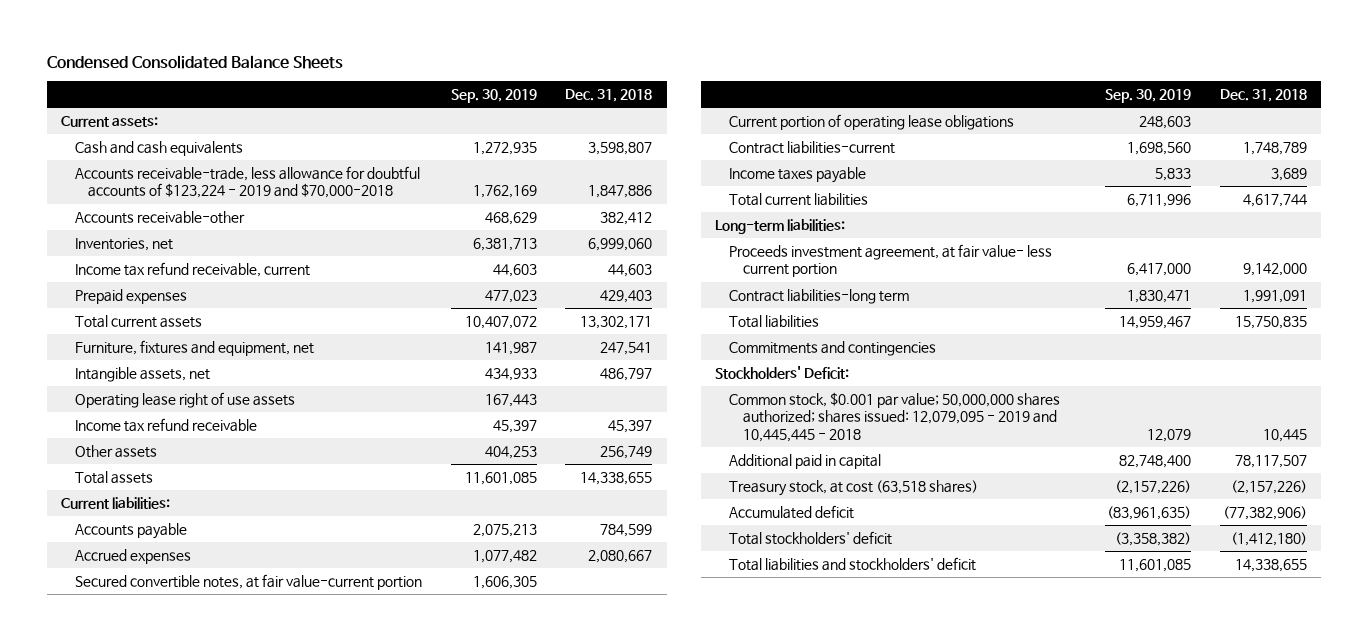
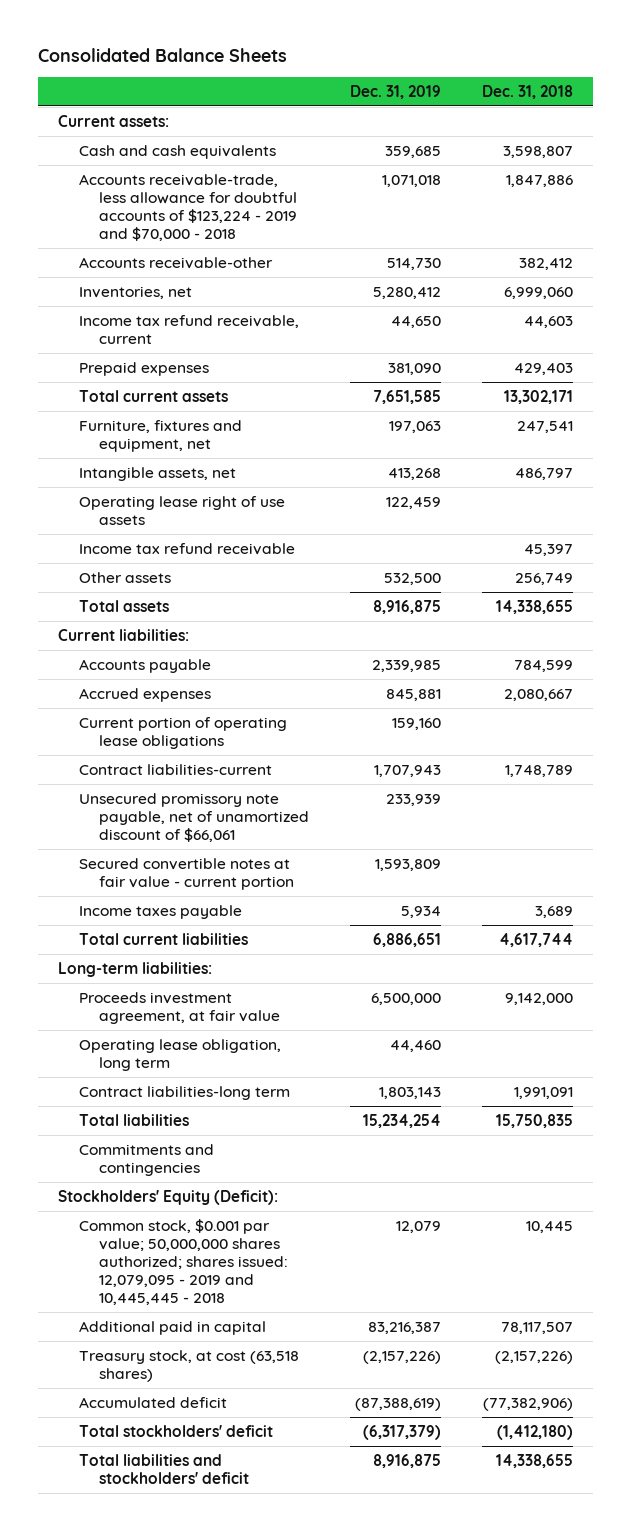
[46,54,343,69] Condensed Consolidated Balance Sheets -> [37,47,287,62] Consolidated Balance Sheets
[450,89,537,104] Sep. 30, 2019 -> none
none -> [350,84,442,99] Dec. 31, 2019
[74,165,420,199] Accounts receivable-trade, less allowance for doubtful accounts of $123,224 - 2019 and $70,000-2018 -> [78,173,298,241] Accounts receivable-trade, less allowance for doubtful accounts of $123,224 - 2019 and $70,000 - 2018
[74,573,422,590] Secured convertible notes, at fair value-current portion -> none
none -> [78,792,310,842] Unsecured promissory note payable, net of unamortized discount of $66,061
none -> [78,857,295,890] Secured convertible notes at fair value - current portion
[729,243,1053,278] Proceeds investment agreement, at fair value- less current portion -> [78,991,281,1024] Proceeds investment agreement, at fair value
none -> [78,1038,281,1071] Operating lease obligation, long term
[715,365,850,379] Stockholders' Deficit: -> [57,1189,278,1205] Stockholders' Equity (Deficit):

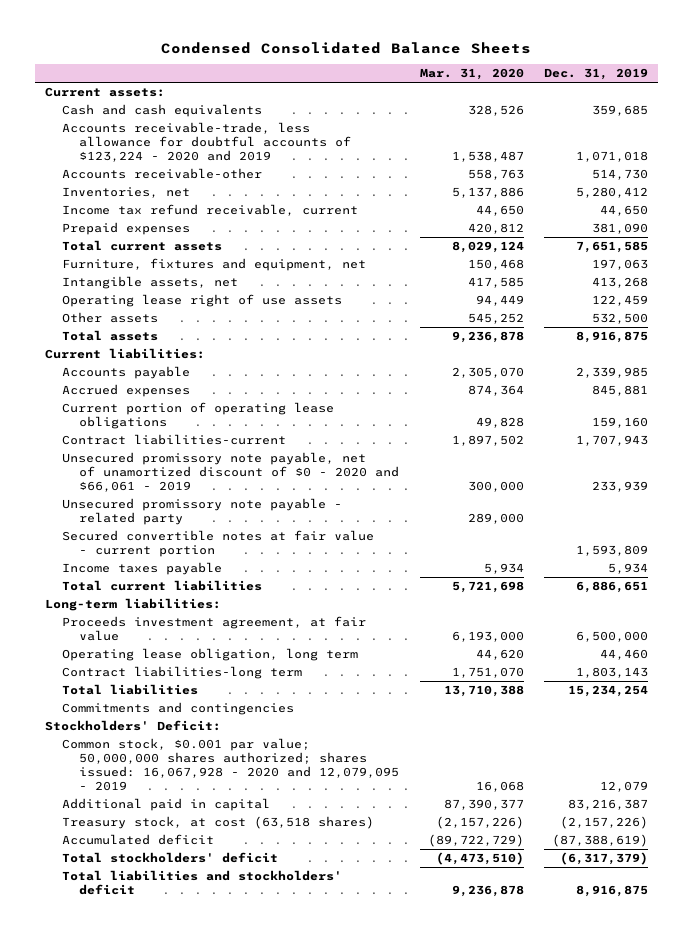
[37,47,287,62] Consolidated Balance Sheets -> [161,41,532,54] Condensed Consolidated Balance Sheets
[481,84,573,99] Dec. 31, 2018 -> none
none -> [419,68,524,81] Mar. 31, 2020
[78,173,298,241] Accounts receivable-trade, less allowance for doubtful accounts of $123,224 - 2019 and $70,000 - 2018 -> [62,122,352,162] Accounts receivable-trade, less allowance for doubtful accounts of $123,224 - 2020 and 2019
[78,542,295,555] Income tax refund receivable -> none
[78,792,310,842] Unsecured promissory note payable, net of unamortized discount of $66,061 -> [62,452,400,492] Unsecured promissory note payable, net of unamortized discount of $0 - 2020 and $66,061 - 2019
none -> [62,498,343,525] Unsecured promissory note payable - related party
[57,1189,278,1205] Stockholders' Equity (Deficit): -> [44,720,221,732] Stockholders' Deficit:
[78,1218,289,1305] Common stock, $0.001 par value; 50,000,000 shares authorized; shares issued: 12,079,095 - 2019 and 10,445,445 - 2018 -> [62,738,400,791] Common stock, $0.001 par value; 50,000,000 shares authorized; shares issued: 16,067,928 - 2020 and 12,079,095 - 2019

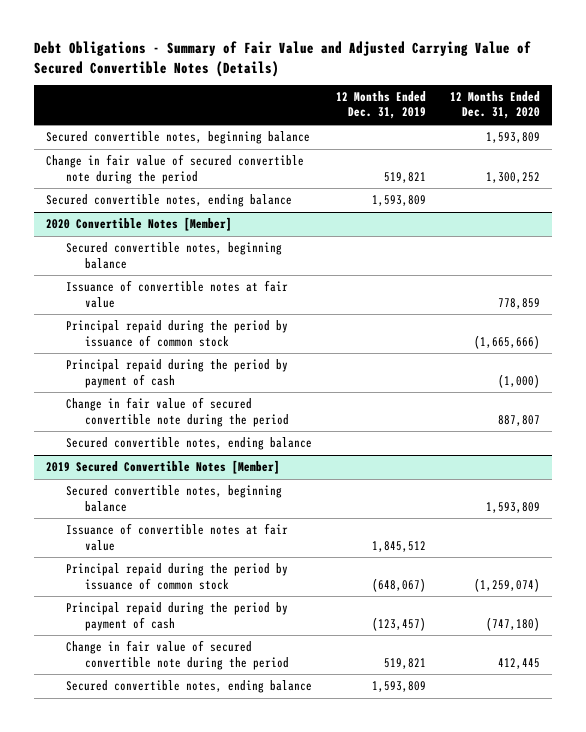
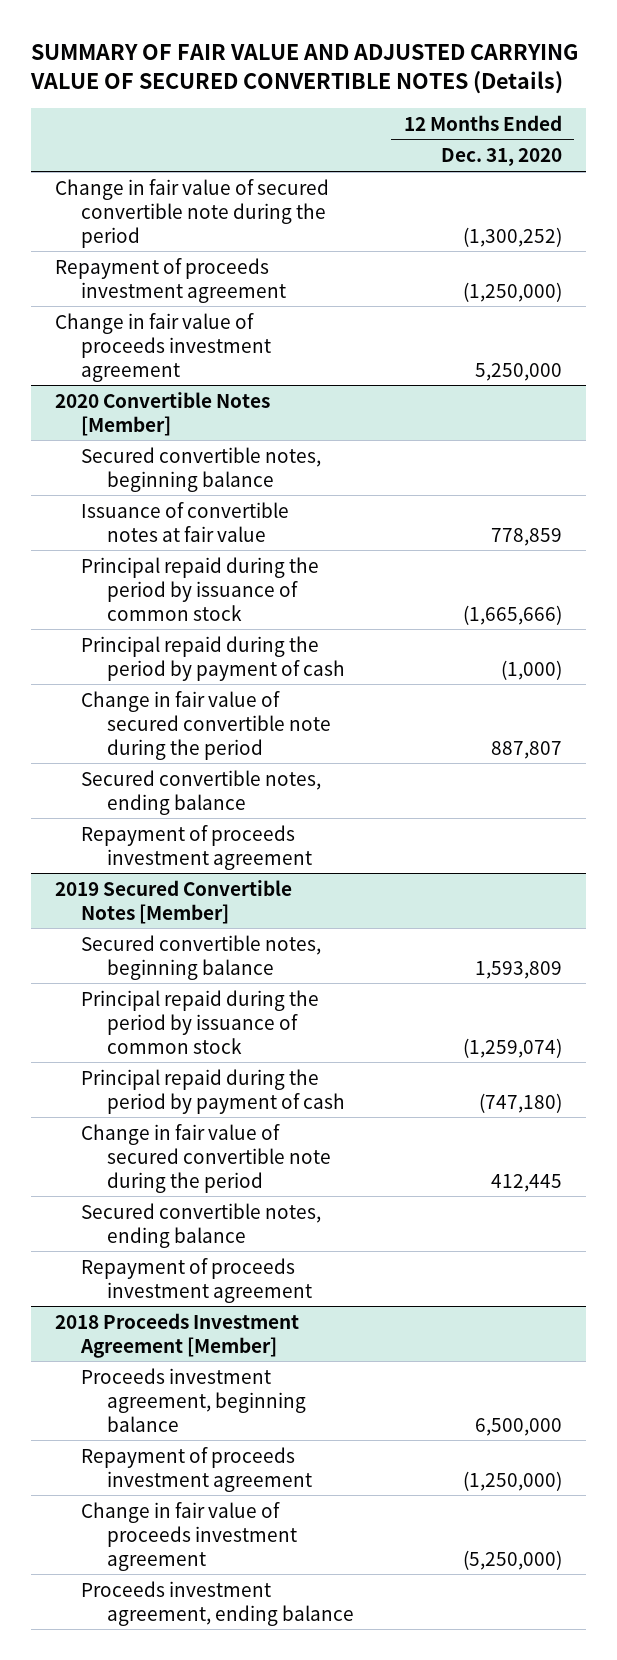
[34,41,532,77] Debt Obligations - Summary of Fair Value and Adjusted Carrying Value of Secured Convertible Notes (Details) -> [29,44,578,95] SUMMARY OF FAIR VALUE AND ADJUSTED CARRYING VALUE OF SECURED CONVERTIBLE NOTES (Details)
[335,91,426,120] 12 Months Ended Dec. 31, 2019 -> none
[46,131,311,145] Secured convertible notes, beginning balance -> none
[46,194,293,208] Secured convertible notes, ending balance -> none
[486,171,541,183] 1,300,252 -> [462,226,562,247] (1,300,252)
none -> [55,257,287,303] Repayment of proceeds investment agreement
none -> [55,312,272,382] Change in fair value of proceeds investment agreement
none -> [81,824,313,870] Repayment of proceeds investment agreement
[65,523,288,551] Issuance of convertible notes at fair value -> none
none -> [81,1257,313,1303] Repayment of proceeds investment agreement
none -> [55,1312,300,1358] 2018 Proceeds Investment Agreement [Member]
none -> [81,1367,307,1432] Proceeds investment agreement, beginning balance
none -> [81,1446,313,1492] Repayment of proceeds investment agreement
none -> [81,1501,298,1571] Change in fair value of proceeds investment agreement
none -> [81,1580,355,1626] Proceeds investment agreement, ending balance

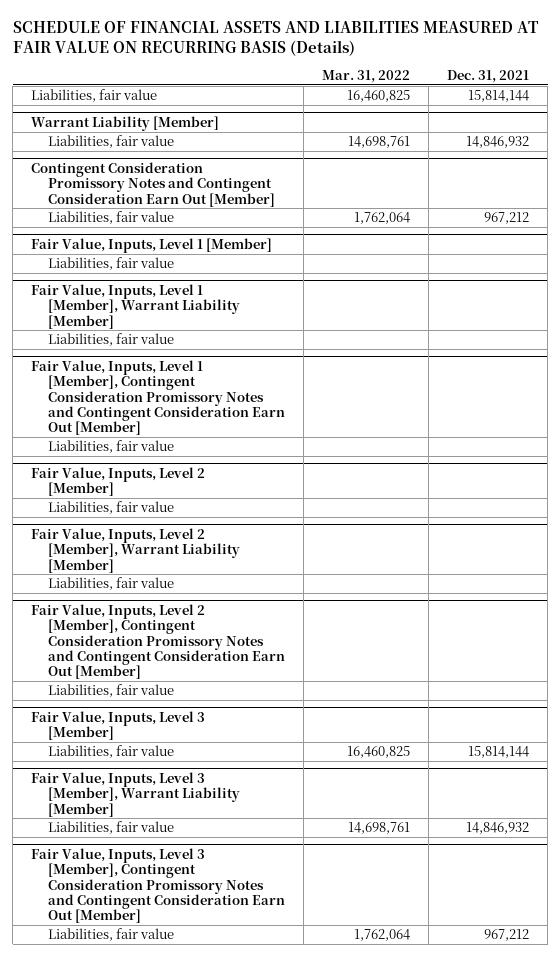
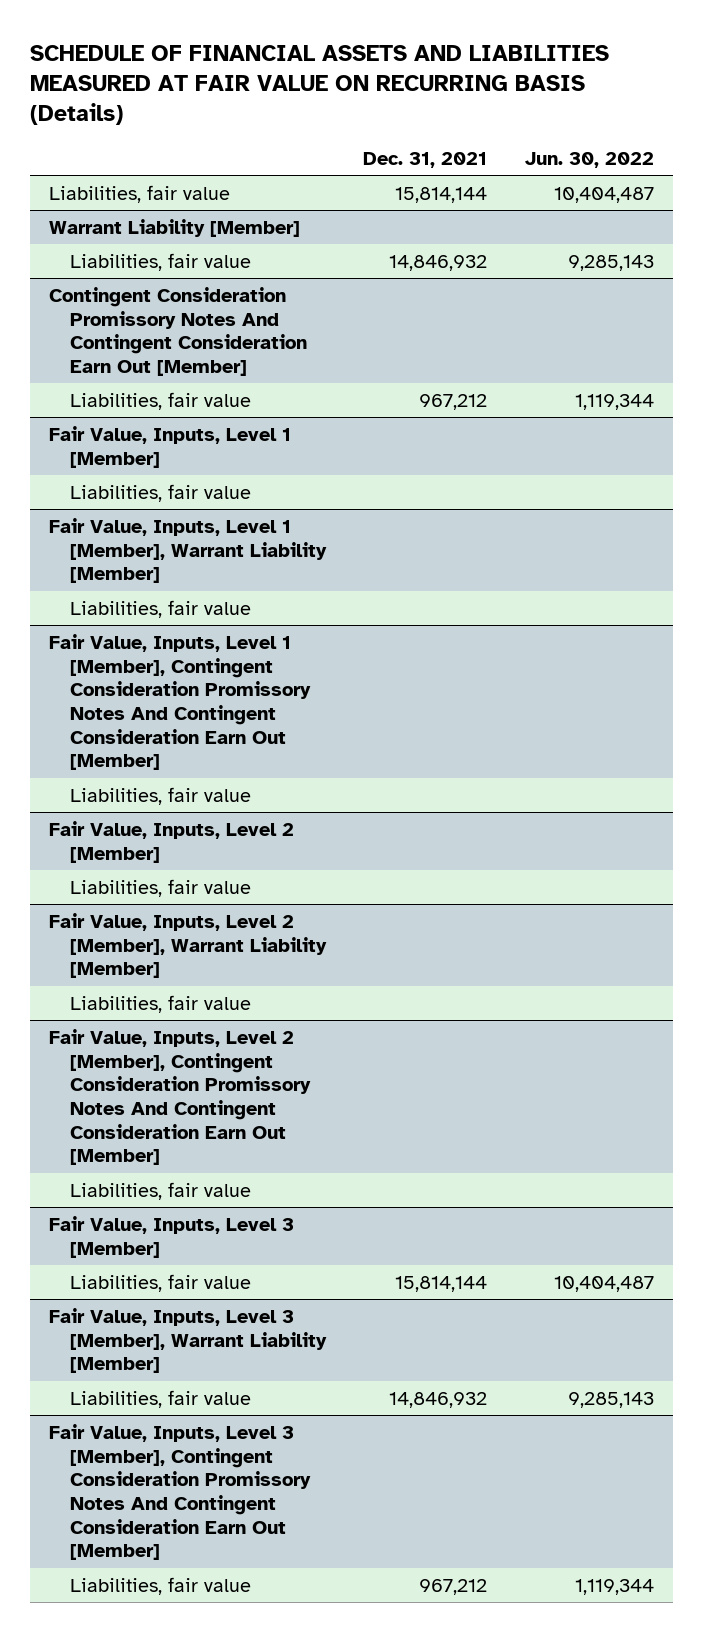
[322,70,411,84] Mar. 31, 2022 -> none
none -> [525,151,655,168] Jun. 30, 2022
[31,161,276,207] Contingent Consideration Promissory Notes and Contingent Consideration Earn Out [Member] -> [49,286,307,376] Contingent Consideration Promissory Notes And Contingent Consideration Earn Out [Member]
[31,359,286,436] Fair Value, Inputs, Level 1 [Member], Contingent Consideration Promissory Notes and Contingent Consideration Earn Out [Member] -> [49,633,311,771] Fair Value, Inputs, Level 1 [Member], Contingent Consideration Promissory Notes And Contingent Consideration Earn Out [Member]
[31,603,286,680] Fair Value, Inputs, Level 2 [Member], Contingent Consideration Promissory Notes and Contingent Consideration Earn Out [Member] -> [49,1028,311,1166] Fair Value, Inputs, Level 2 [Member], Contingent Consideration Promissory Notes And Contingent Consideration Earn Out [Member]
[31,847,286,924] Fair Value, Inputs, Level 3 [Member], Contingent Consideration Promissory Notes and Contingent Consideration Earn Out [Member] -> [49,1423,311,1561] Fair Value, Inputs, Level 3 [Member], Contingent Consideration Promissory Notes And Contingent Consideration Earn Out [Member]

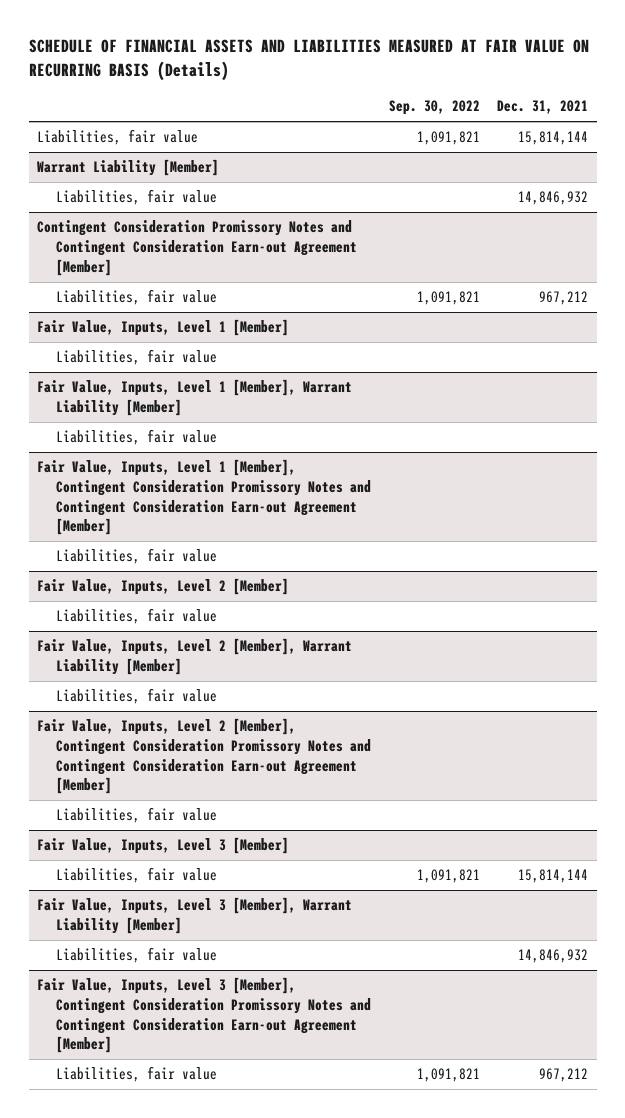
[525,151,655,168] Jun. 30, 2022 -> none
none -> [388,100,480,116] Sep. 30, 2022
[49,286,307,376] Contingent Consideration Promissory Notes And Contingent Consideration Earn Out [Member] -> [37,220,358,276] Contingent Consideration Promissory Notes and Contingent Consideration Earn-out Agreement [Member]
[49,633,311,771] Fair Value, Inputs, Level 1 [Member], Contingent Consideration Promissory Notes And Contingent Consideration Earn Out [Member] -> [37,459,372,536] Fair Value, Inputs, Level 1 [Member], Contingent Consideration Promissory Notes and Contingent Consideration Earn-out Agreement [Member]
[49,1028,311,1166] Fair Value, Inputs, Level 2 [Member], Contingent Consideration Promissory Notes And Contingent Consideration Earn Out [Member] -> [37,718,372,795] Fair Value, Inputs, Level 2 [Member], Contingent Consideration Promissory Notes and Contingent Consideration Earn-out Agreement [Member]
[49,1423,311,1561] Fair Value, Inputs, Level 3 [Member], Contingent Consideration Promissory Notes And Contingent Consideration Earn Out [Member] -> [37,977,372,1054] Fair Value, Inputs, Level 3 [Member], Contingent Consideration Promissory Notes and Contingent Consideration Earn-out Agreement [Member]

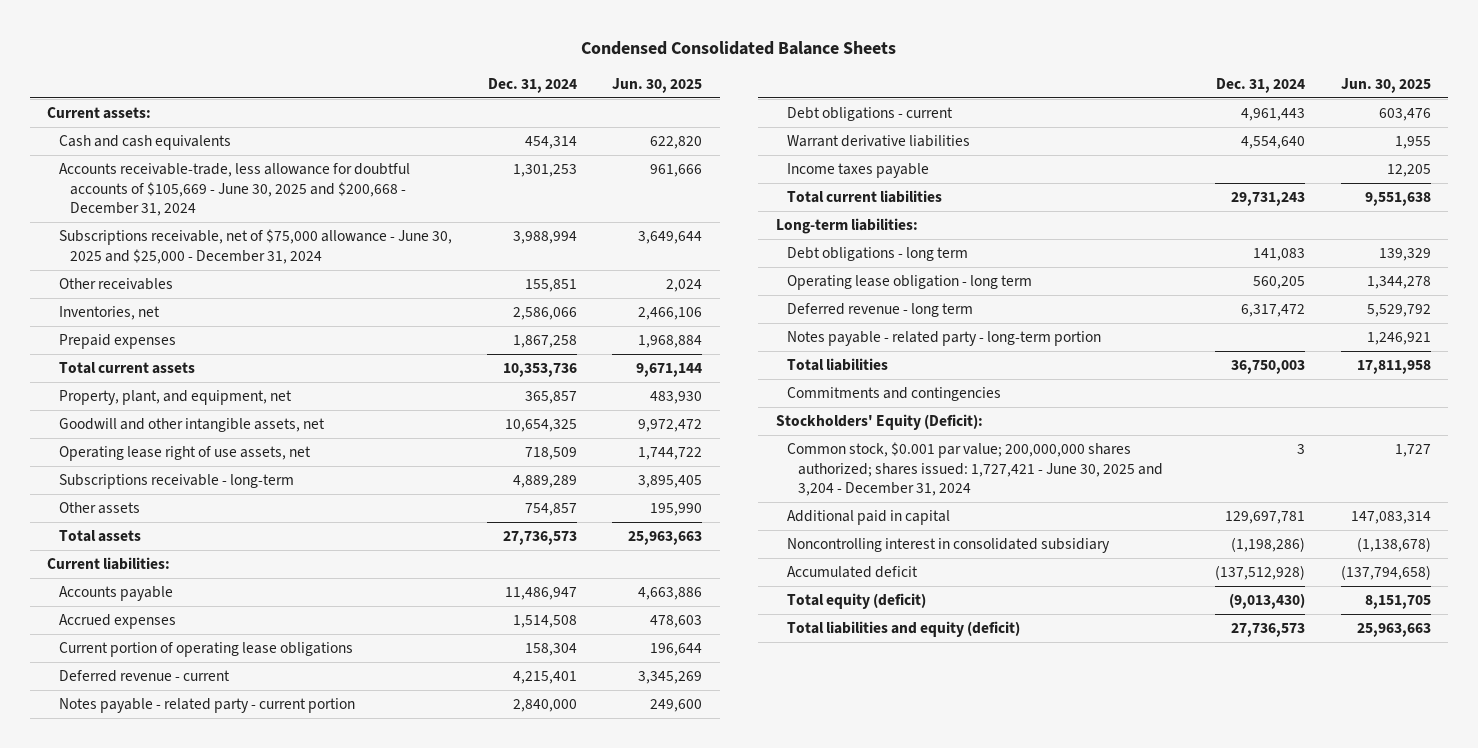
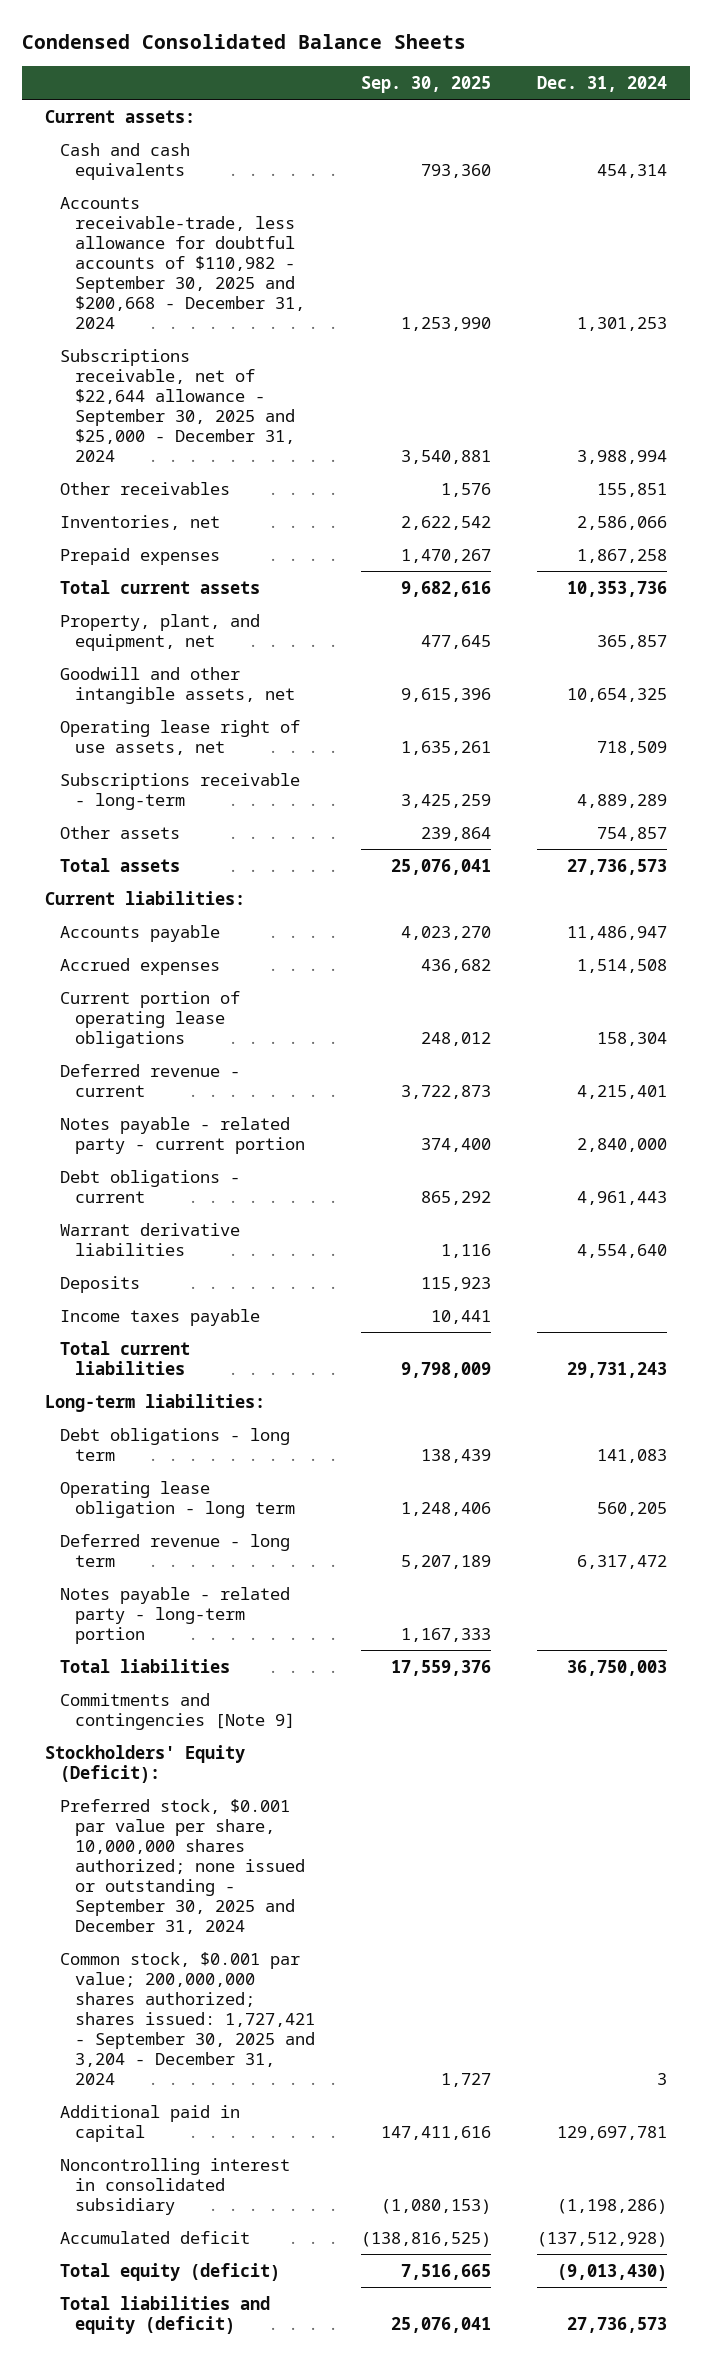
[611,77,702,93] Jun. 30, 2025 -> none
none -> [360,75,491,93] Sep. 30, 2025
[58,163,410,217] Accounts receivable-trade, less allowance for doubtful accounts of $105,669 - June 30, 2025 and $200,668 - December 31, 2024 -> [59,196,305,329] Accounts receivable-trade, less allowance for doubtful accounts of $110,982 - September 30, 2025 and $200,668 - December 31, 2024
[58,229,452,264] Subscriptions receivable, net of $75,000 allowance - June 30, 2025 and $25,000 - December 31, 2024 -> [59,348,295,462] Subscriptions receivable, net of $22,644 allowance - September 30, 2025 and $25,000 - December 31, 2024
none -> [59,1275,140,1293] Deposits
[787,387,1002,402] Commitments and contingencies -> [59,1692,295,1730] Commitments and contingencies [Note 9]
none -> [59,1798,305,1934] Preferred stock, $0.001 par value per share, 10,000,000 shares authorized; none issued or outstanding - September 30, 2025 and December 31, 2024
[787,442,1164,497] Common stock, $0.001 par value; 200,000,000 shares authorized; shares issued: 1,727,421 - June 30, 2025 and 3,204 - December 31, 2024 -> [59,1951,315,2085] Common stock, $0.001 par value; 200,000,000 shares authorized; shares issued: 1,727,421 - September 30, 2025 and 3,204 - December 31, 2024

